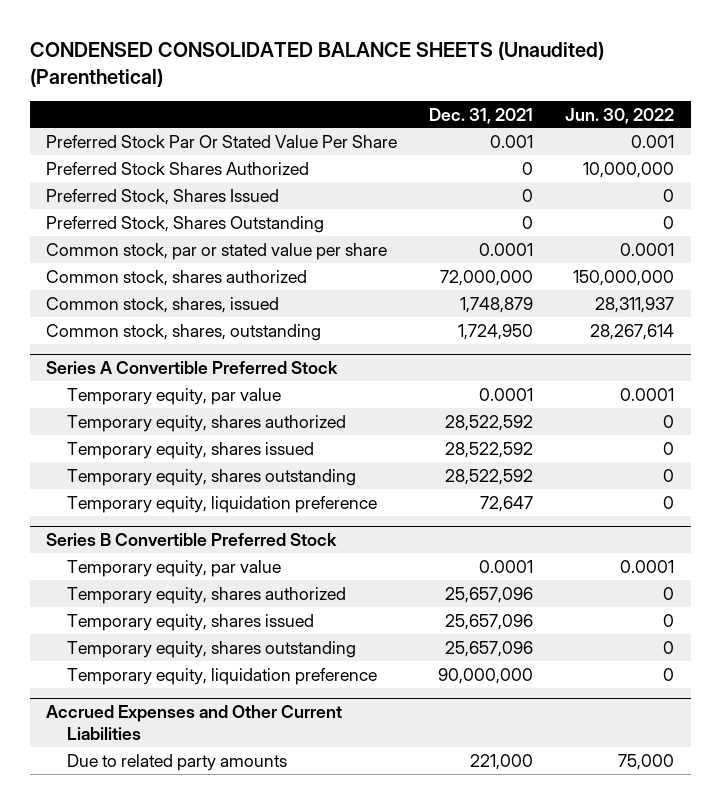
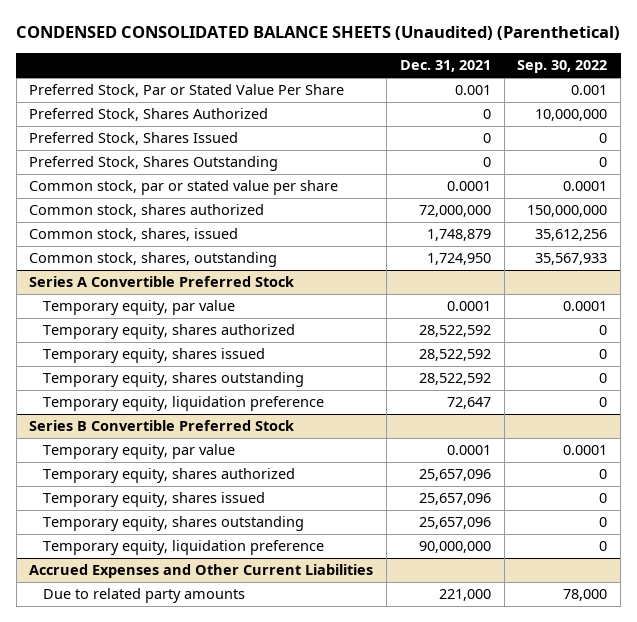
[565,107,675,124] Jun. 30, 2022 -> none
none -> [517,60,608,74] Sep. 30, 2022
[45,134,397,148] Preferred Stock Par Or Stated Value Per Share -> [29,84,345,98] Preferred Stock, Par or Stated Value Per Share
[45,161,309,175] Preferred Stock Shares Authorized -> [29,108,269,122] Preferred Stock, Shares Authorized

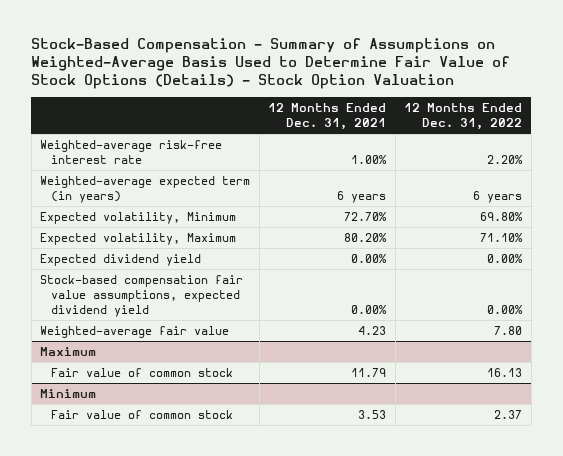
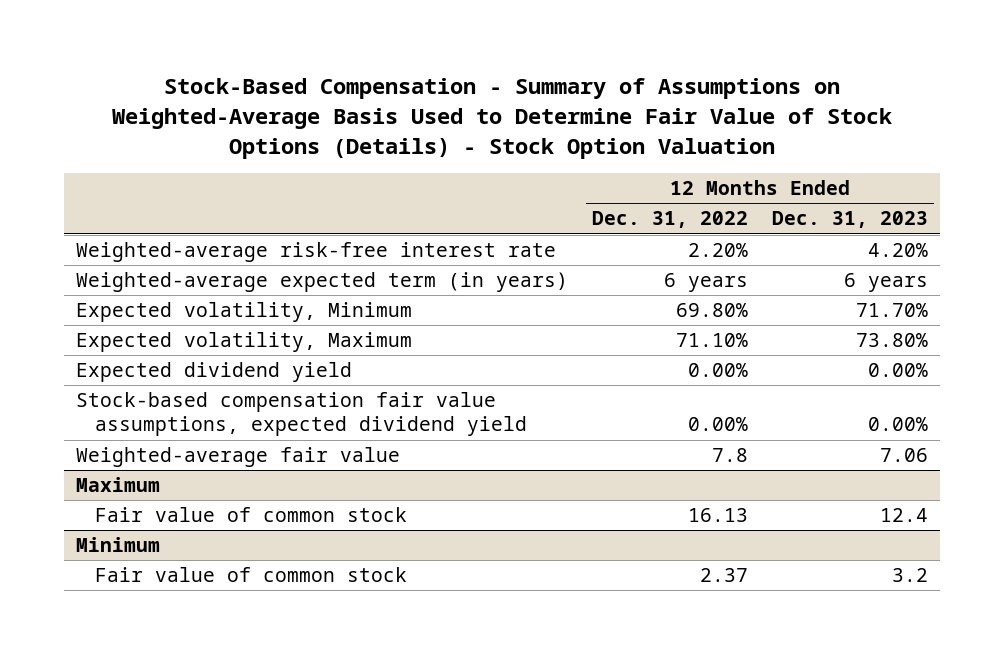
[268,102,387,130] 12 Months Ended Dec. 31, 2021 -> none
none -> [771,211,928,229] Dec. 31, 2023
[494,326,523,336] 7.80 -> [711,448,748,463] 7.8

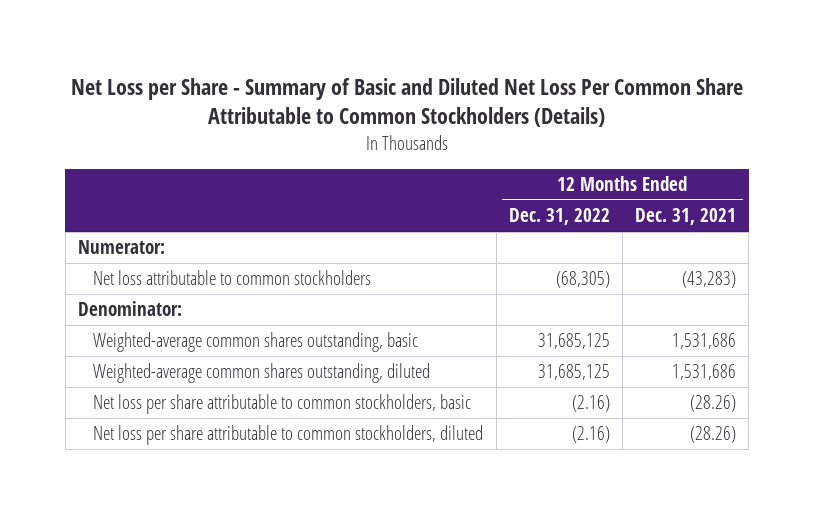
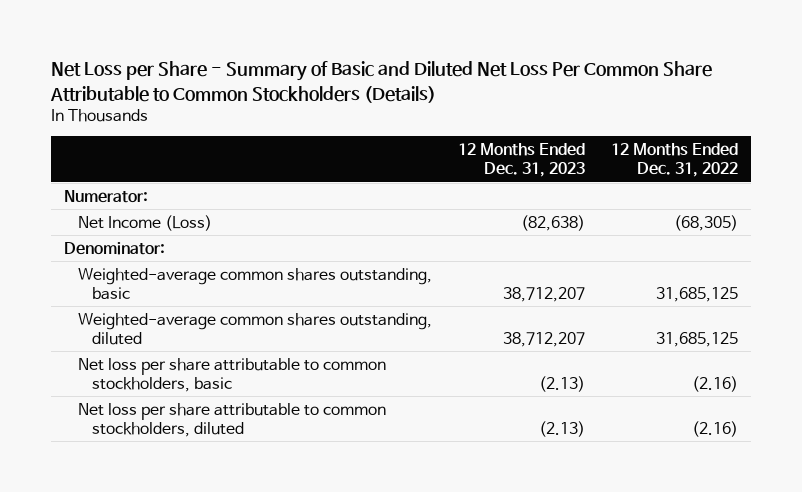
[635,208,737,226] Dec. 31, 2021 -> none
none -> [457,142,585,178] 12 Months Ended Dec. 31, 2023
[93,270,372,286] Net loss attributable to common stockholders -> [78,214,213,231] Net Income (Loss)

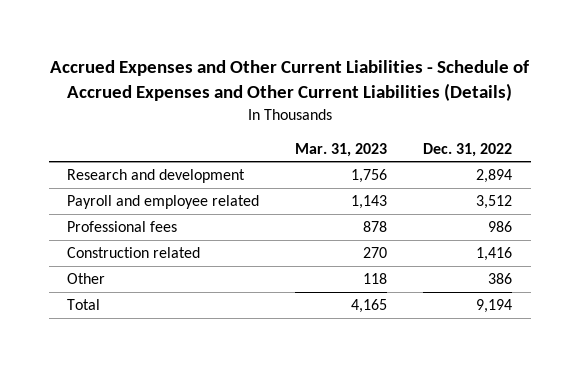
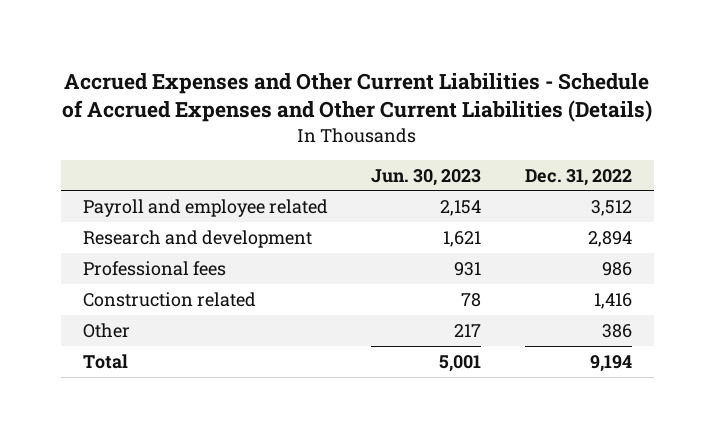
[295,142,388,157] Mar. 31, 2023 -> none
none -> [371,168,482,186] Jun. 30, 2023
[66,169,245,184] Research and development -> [82,229,312,248] Research and development

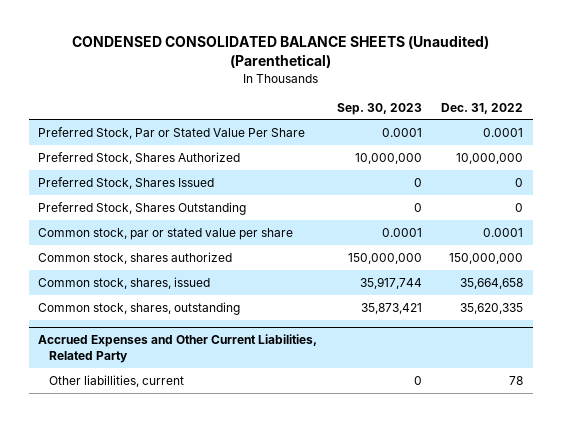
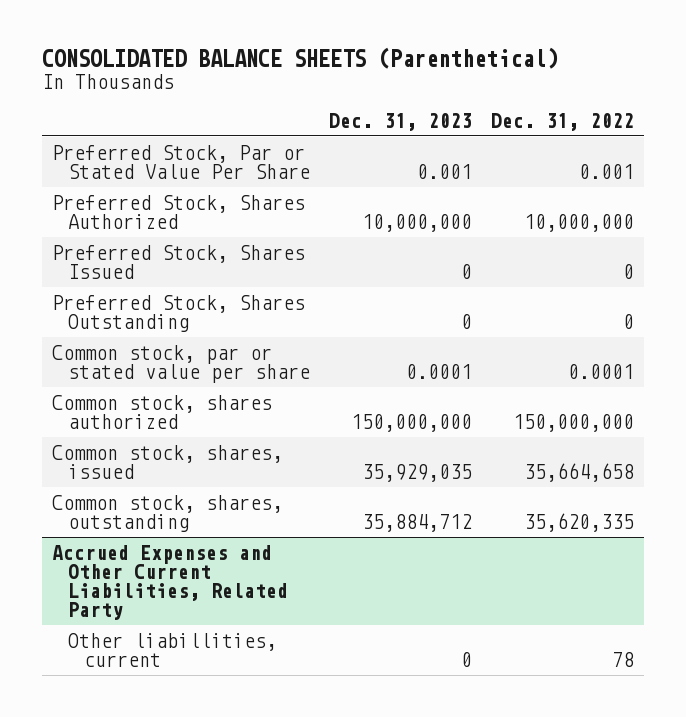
[71,35,489,69] CONDENSED CONSOLIDATED BALANCE SHEETS (Unaudited) (Parenthetical) -> [42,47,559,70] CONSOLIDATED BALANCE SHEETS (Parenthetical)
[336,102,422,115] Sep. 30, 2023 -> none
none -> [329,112,473,131] Dec. 31, 2023
[482,127,523,137] 0.0001 -> [579,163,635,179] 0.001

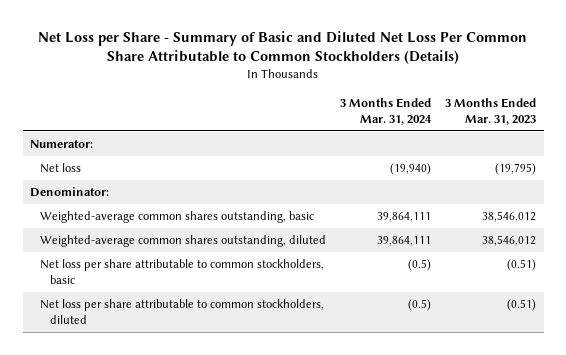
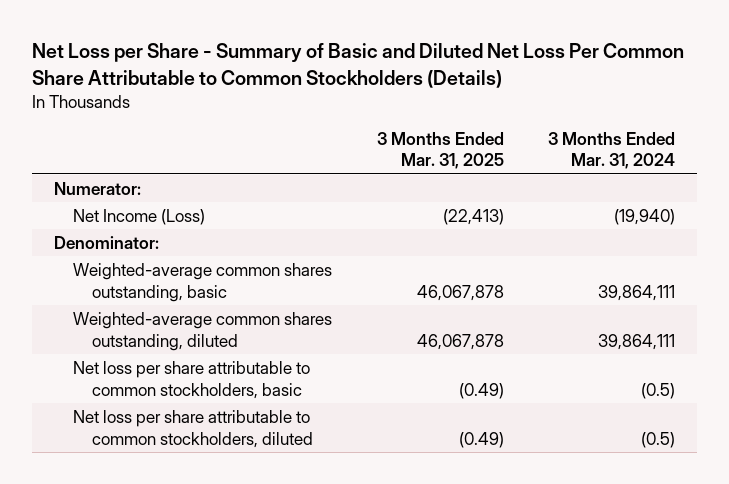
[445,97,537,125] 3 Months Ended Mar. 31, 2023 -> none
none -> [376,131,504,170] 3 Months Ended Mar. 31, 2025
[39,163,81,174] Net loss -> [72,208,205,225] Net Income (Loss)

